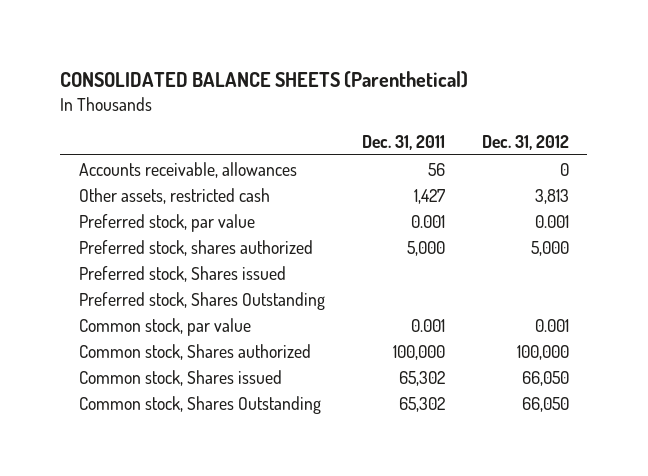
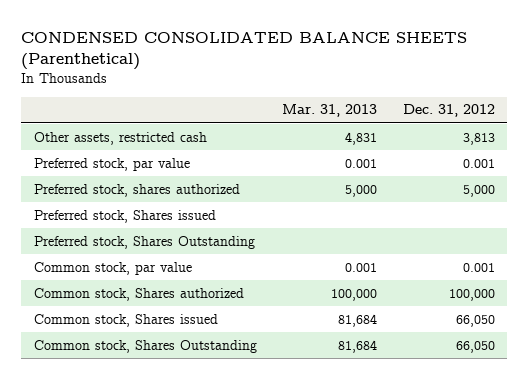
[60,71,469,89] CONSOLIDATED BALANCE SHEETS (Parenthetical) -> [21,31,468,71] CONDENSED CONSOLIDATED BALANCE SHEETS (Parenthetical)
[361,135,445,151] Dec. 31, 2011 -> none
none -> [282,104,378,118] Mar. 31, 2013
[78,161,297,178] Accounts receivable, allowances -> none

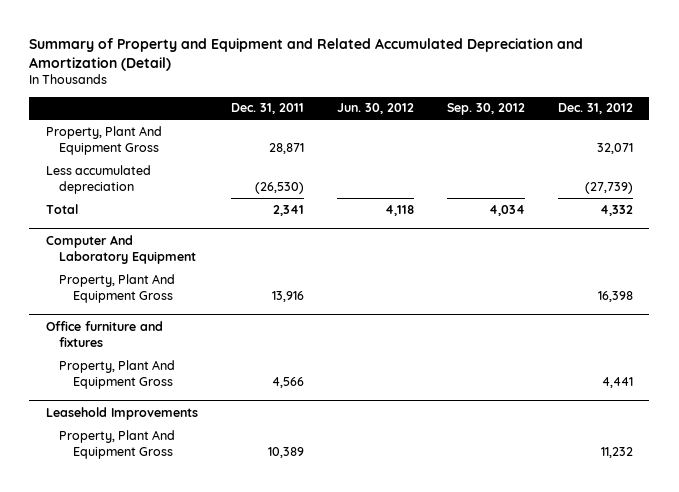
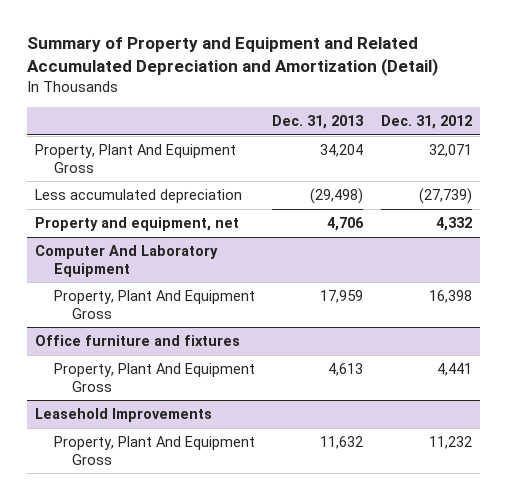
[230,103,304,115] Dec. 31, 2011 -> none
[336,103,414,115] Jun. 30, 2012 -> none
[446,103,525,116] Sep. 30, 2012 -> none
none -> [272,114,365,129] Dec. 31, 2013
[45,203,78,214] Total -> [35,217,240,232] Property and equipment, net

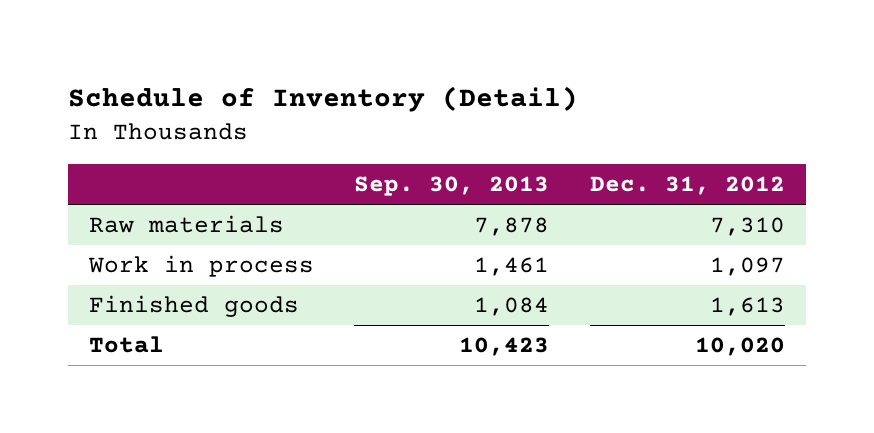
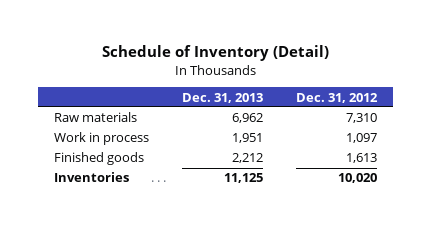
[354,175,550,196] Sep. 30, 2013 -> none
none -> [182,92,264,103] Dec. 31, 2013
[88,336,164,354] Total -> none
none -> [54,172,130,183] Inventories

